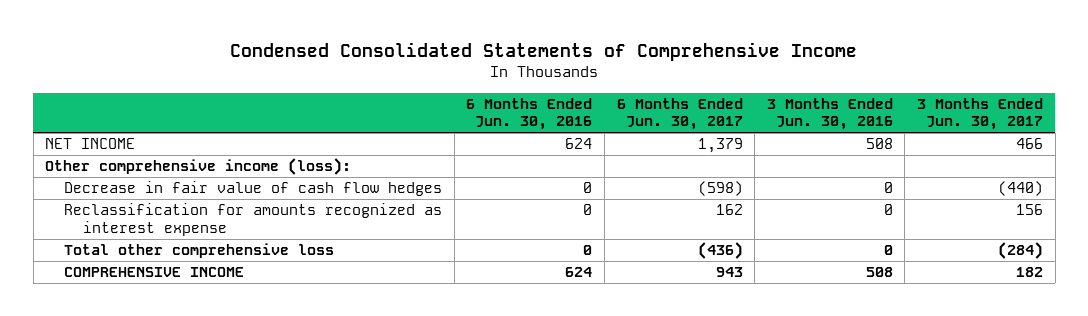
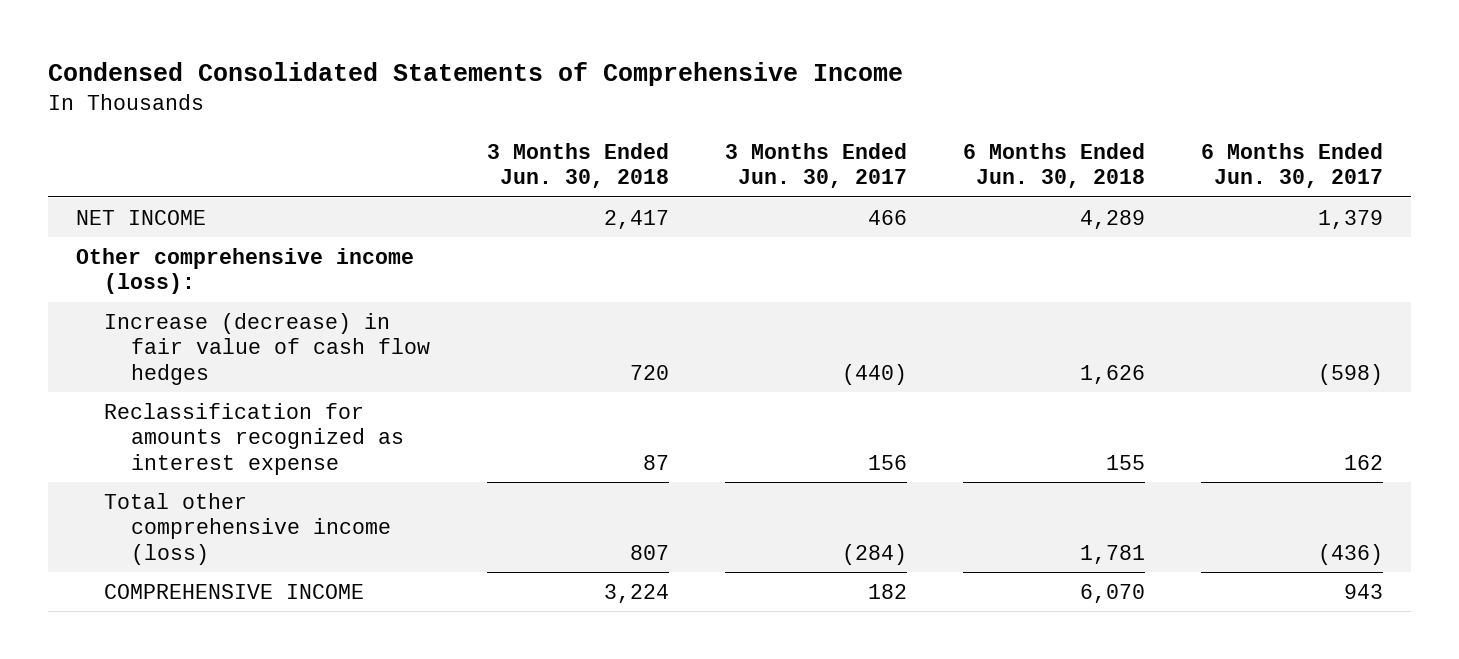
[466,97,593,131] 6 Months Ended Jun. 30, 2016 -> none
[766,97,893,131] 3 Months Ended Jun. 30, 2016 -> none
none -> [486,142,669,189] 3 Months Ended Jun. 30, 2018
none -> [962,142,1145,189] 6 Months Ended Jun. 30, 2018
[64,181,443,197] Decrease in fair value of cash flow hedges -> [103,312,431,385] Increase (decrease) in fair value of cash flow hedges
[64,243,335,259] Total other comprehensive loss -> [103,492,392,565] Total other comprehensive income (loss)

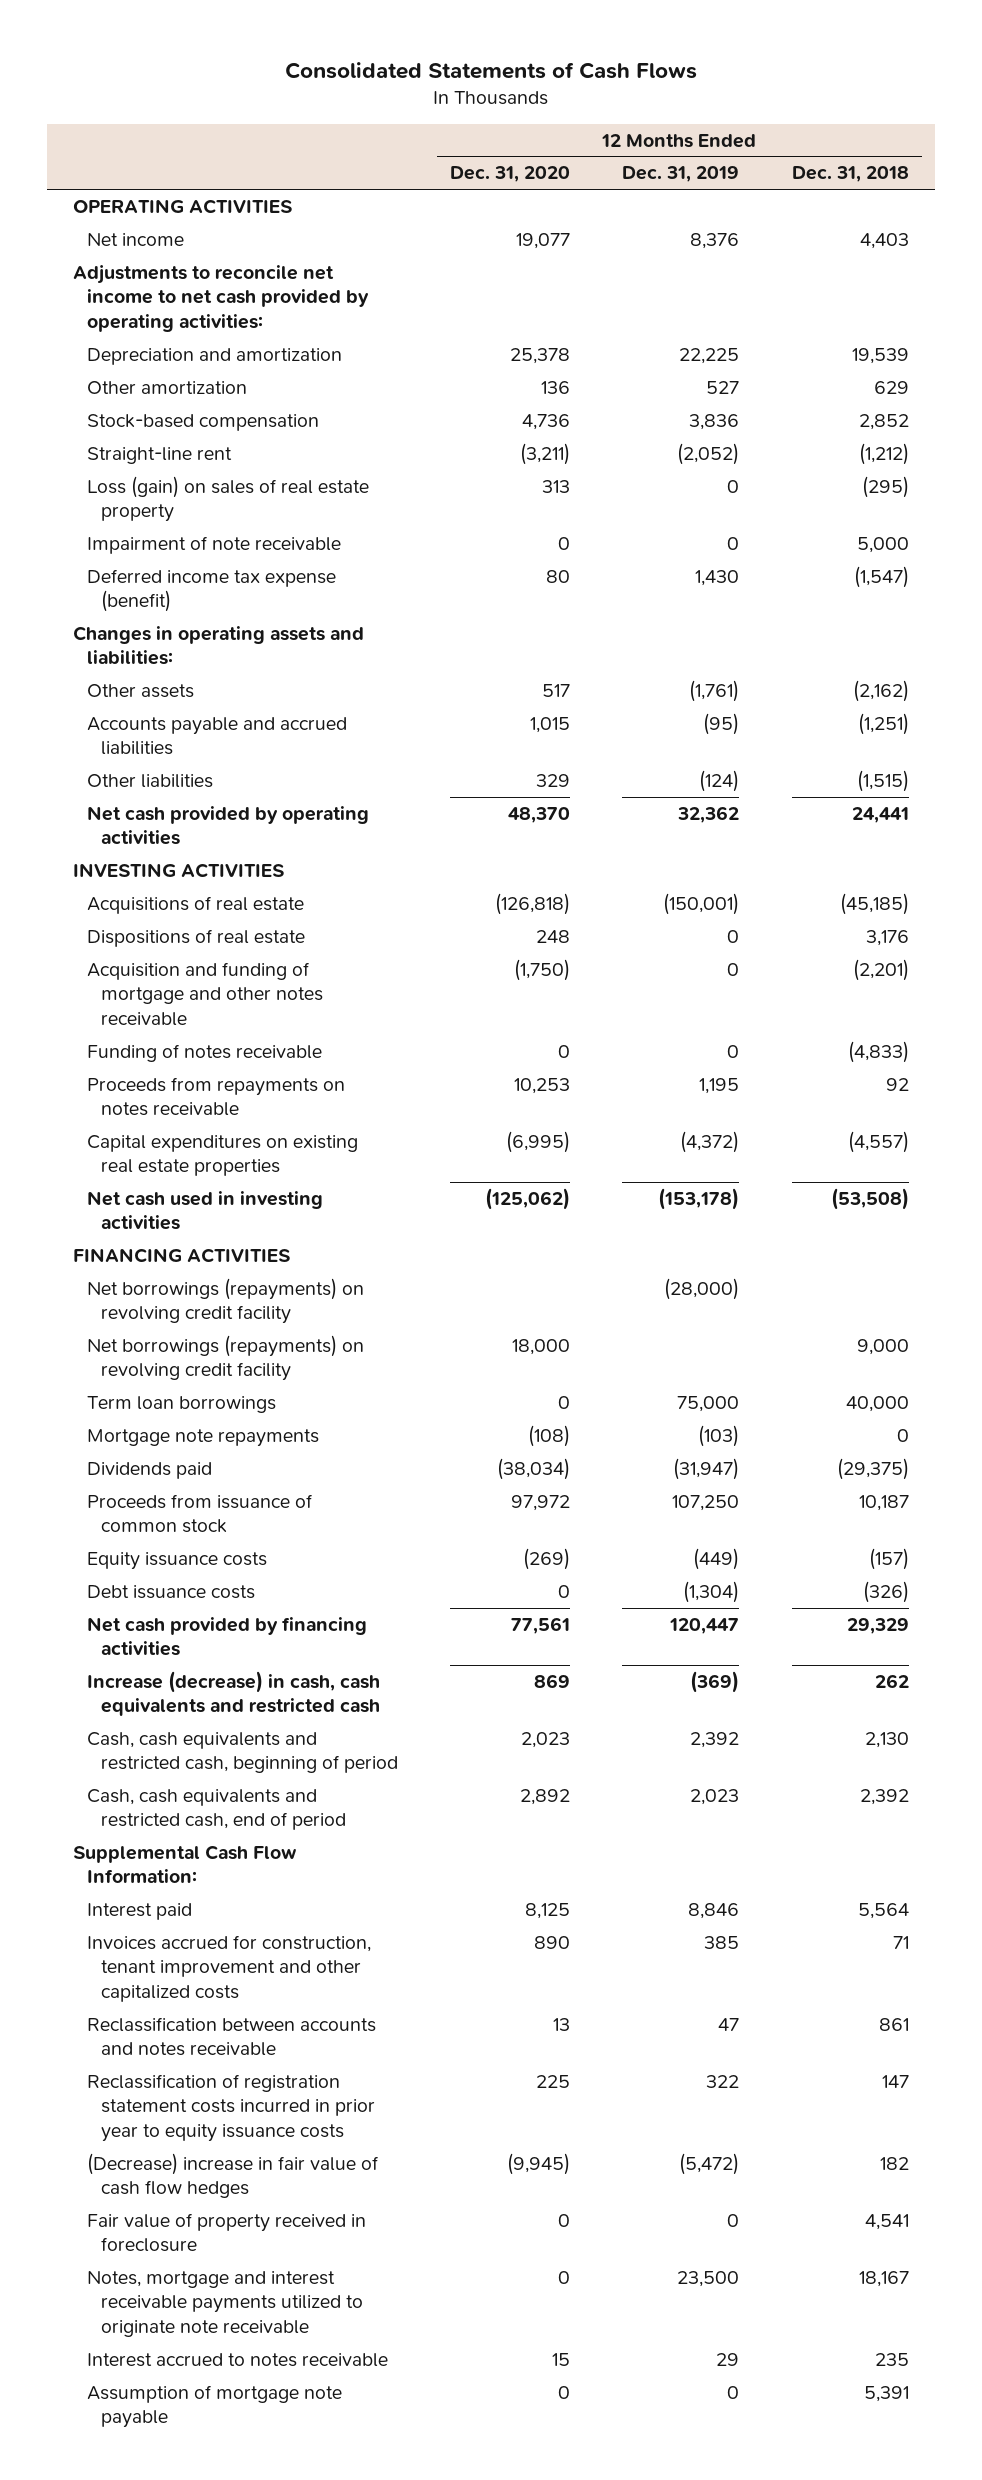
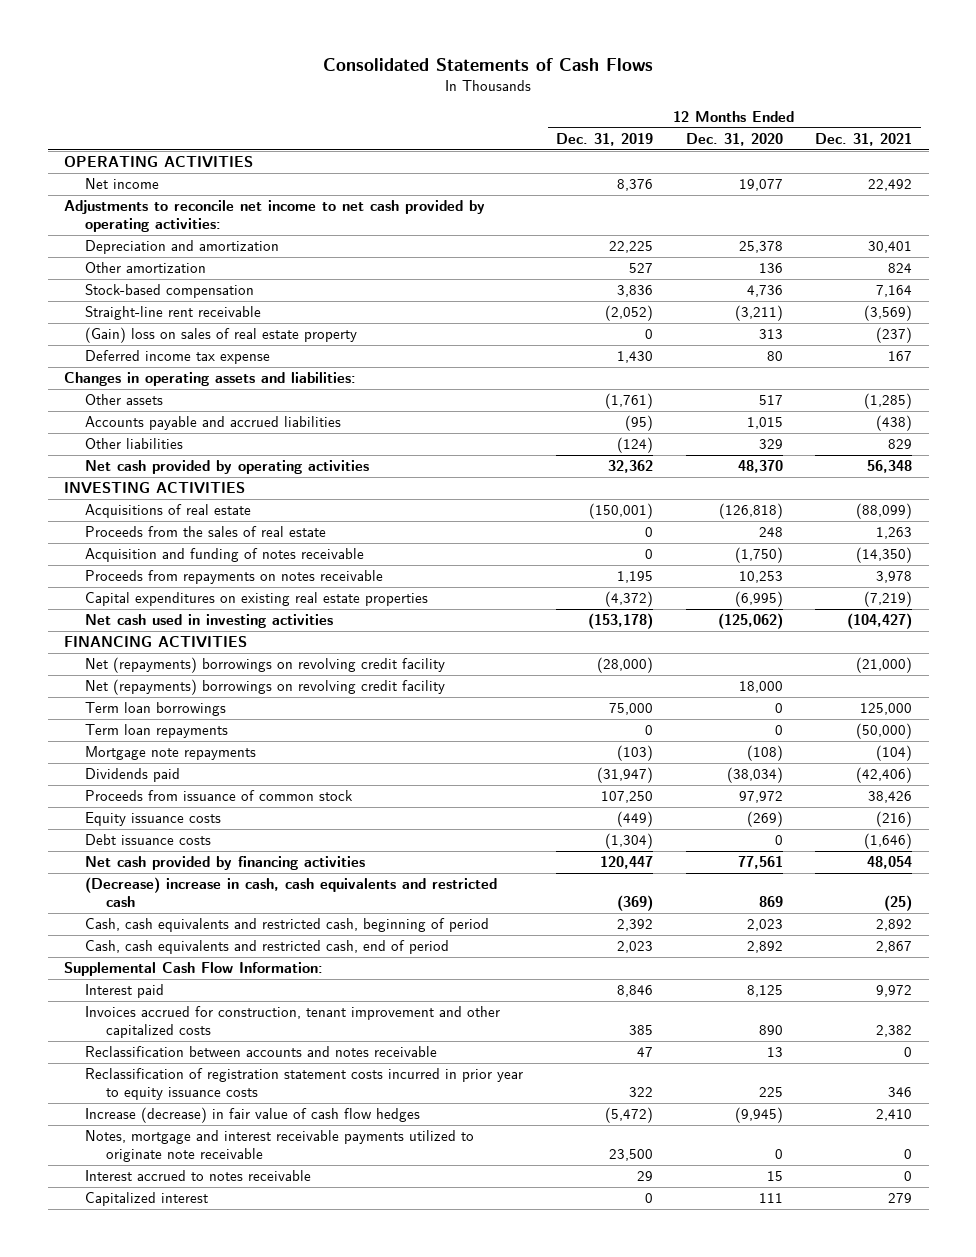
[791,166,909,183] Dec. 31, 2018 -> none
none -> [815,133,913,147] Dec. 31, 2021
[87,536,342,555] Impairment of note receivable -> none
[87,447,233,465] Straight-line rent -> [84,306,261,321] Straight-line rent receivable
[87,476,370,523] Loss (gain) on sales of real estate property -> [84,327,357,344] (Gain) loss on sales of real estate property
[87,569,337,613] Deferred income tax expense (benefit) -> [84,350,270,365] Deferred income tax expense
[87,1044,323,1063] Funding of notes receivable -> none
[87,929,306,948] Dispositions of real estate -> [84,526,326,538] Proceeds from the sales of real estate
[87,962,324,1026] Acquisition and funding of mortgage and other notes receivable -> [84,548,364,563] Acquisition and funding of notes receivable
[87,1278,365,1325] Net borrowings (repayments) on revolving credit facility -> [84,657,445,674] Net (repayments) borrowings on revolving credit facility
[87,1335,365,1382] Net borrowings (repayments) on revolving credit facility -> [84,679,445,696] Net (repayments) borrowings on revolving credit facility
none -> [84,724,228,739] Term loan repayments
[87,1671,381,1717] Increase (decrease) in cash, cash equivalents and restricted cash -> [84,877,497,907] (Decrease) increase in cash, cash equivalents and restricted cash
[87,2213,367,2253] Fair value of property received in foreclosure -> none
[87,2153,380,2199] (Decrease) increase in fair value of cash flow hedges -> [84,1107,420,1124] Increase (decrease) in fair value of cash flow hedges
[87,2385,343,2429] Assumption of mortgage note payable -> none
none -> [84,1192,208,1207] Capitalized interest

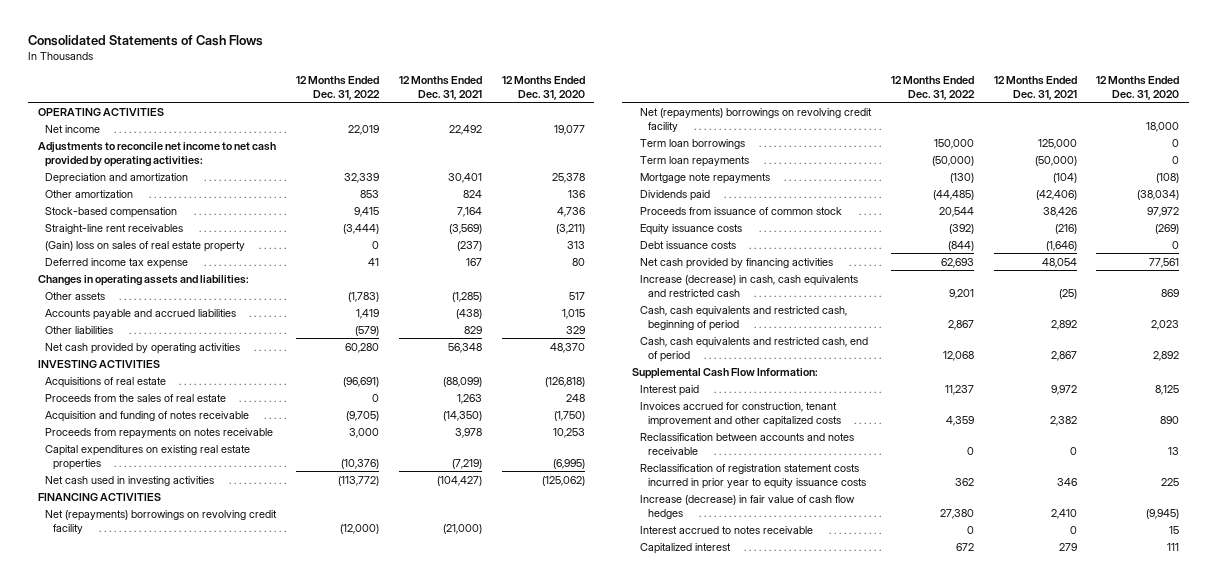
[555,133,653,147] Dec. 31, 2019 -> none
none -> [296,75,381,100] 12 Months Ended Dec. 31, 2022
[84,306,261,321] Straight-line rent receivable -> [45,223,184,234] Straight-line rent receivables
[84,877,497,907] (Decrease) increase in cash, cash equivalents and restricted cash -> [640,274,859,297] Increase (decrease) in cash, cash equivalents and restricted cash
[84,1130,474,1162] Notes, mortgage and interest receivable payments utilized to originate note receivable -> none

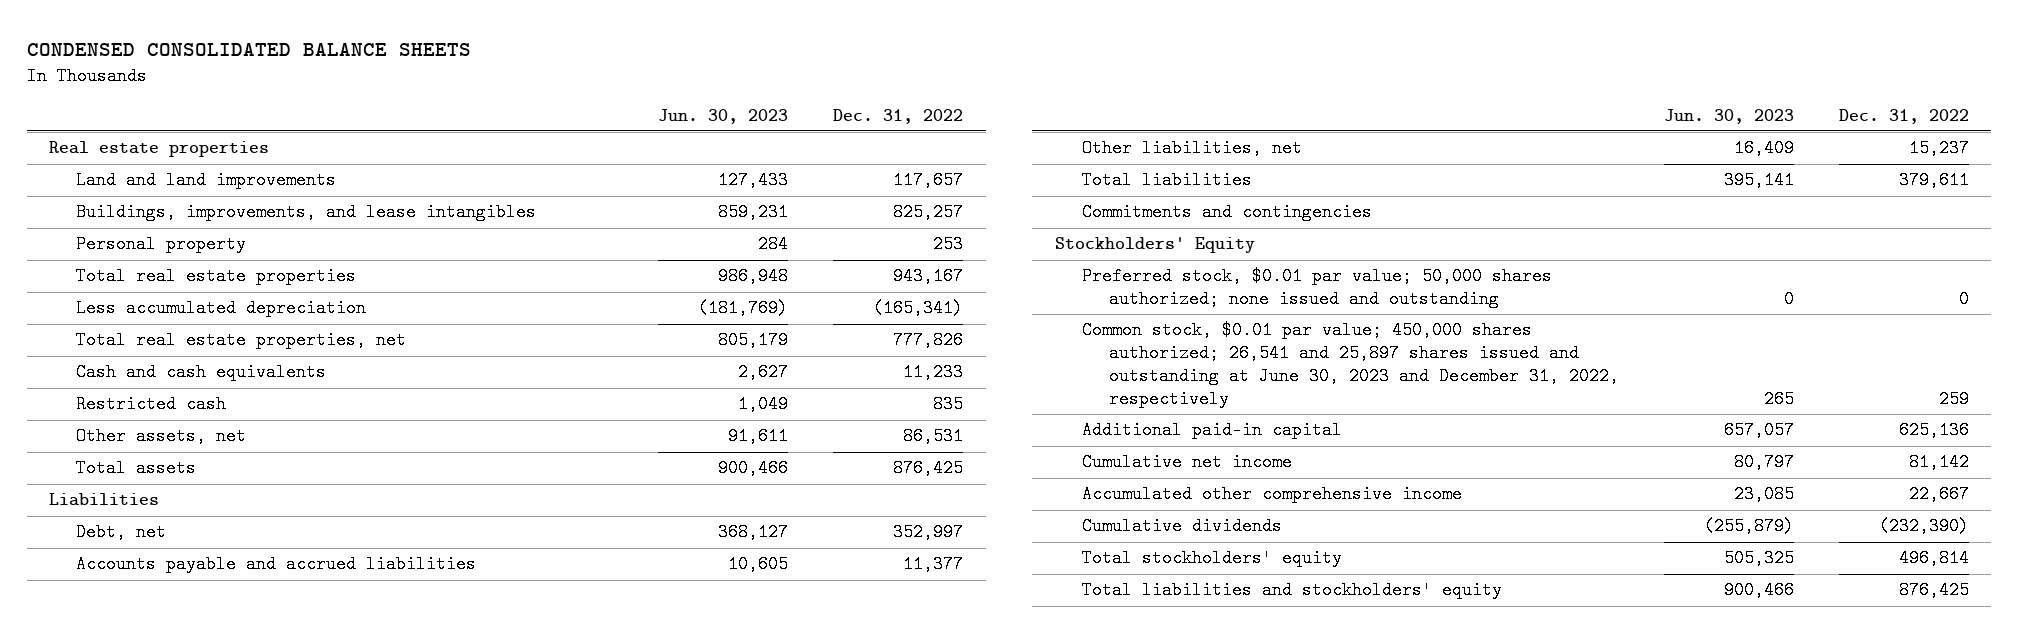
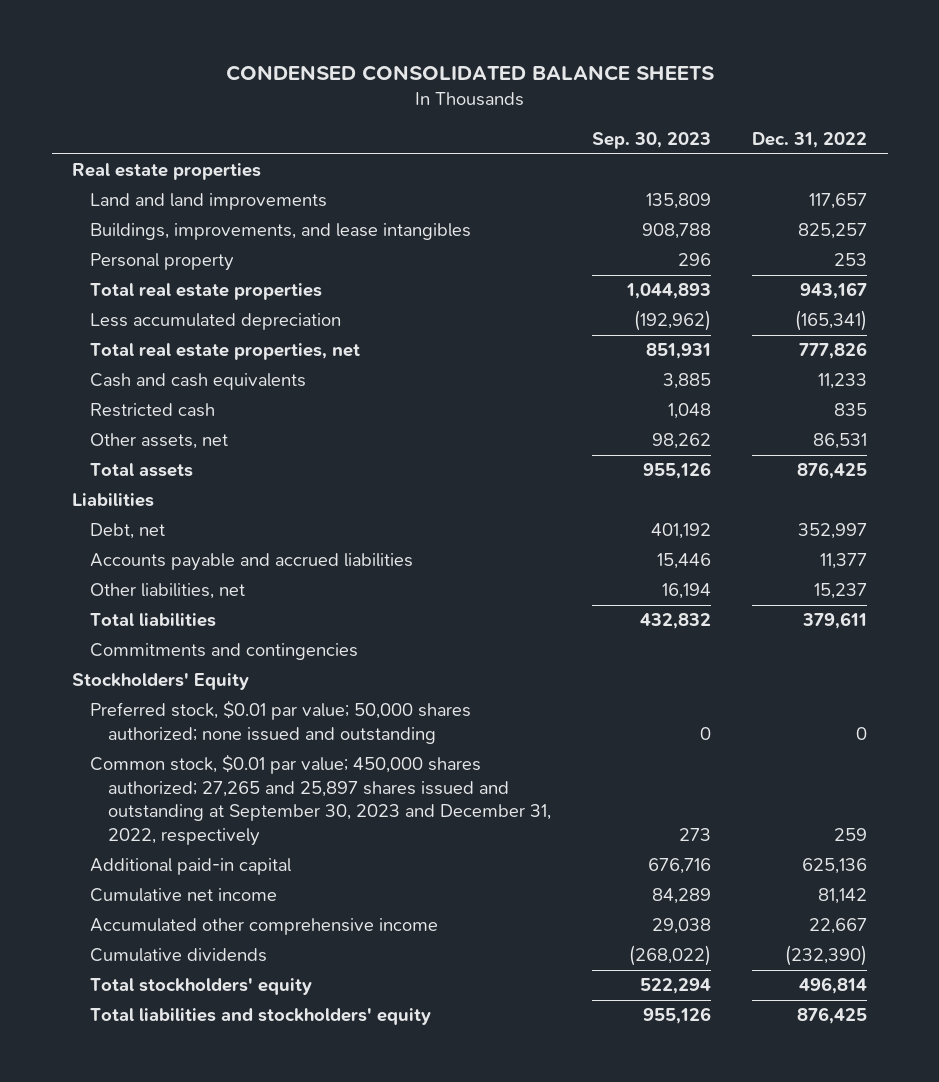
[658,108,789,124] Jun. 30, 2023 -> none
none -> [591,131,711,149] Sep. 30, 2023
[1081,321,1619,409] Common stock, $0.01 par value; 450,000 shares authorized; 26,541 and 25,897 shares issued and outstanding at June 30, 2023 and December 31, 2022, respectively -> [90,754,551,847] Common stock, $0.01 par value; 450,000 shares authorized; 27,265 and 25,897 shares issued and outstanding at September 30, 2023 and December 31, 2022, respectively

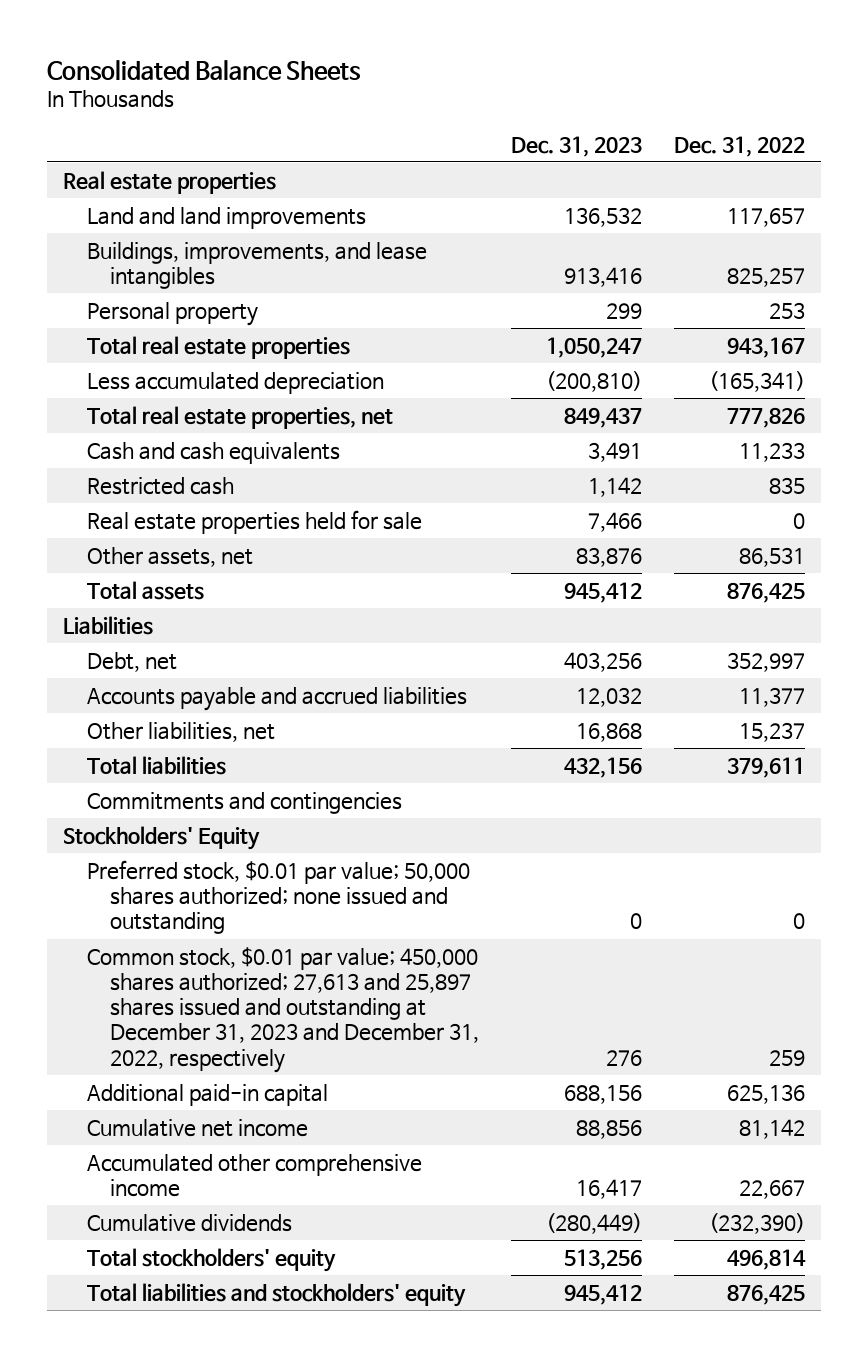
[225,65,714,82] CONDENSED CONSOLIDATED BALANCE SHEETS -> [46,59,361,81] Consolidated Balance Sheets
[591,131,711,149] Sep. 30, 2023 -> none
none -> [511,135,643,157] Dec. 31, 2023
none -> [86,509,422,534] Real estate properties held for sale
[90,754,551,847] Common stock, $0.01 par value; 450,000 shares authorized; 27,265 and 25,897 shares issued and outstanding at September 30, 2023 and December 31, 2022, respectively -> [86,946,480,1073] Common stock, $0.01 par value; 450,000 shares authorized; 27,613 and 25,897 shares issued and outstanding at December 31, 2023 and December 31, 2022, respectively

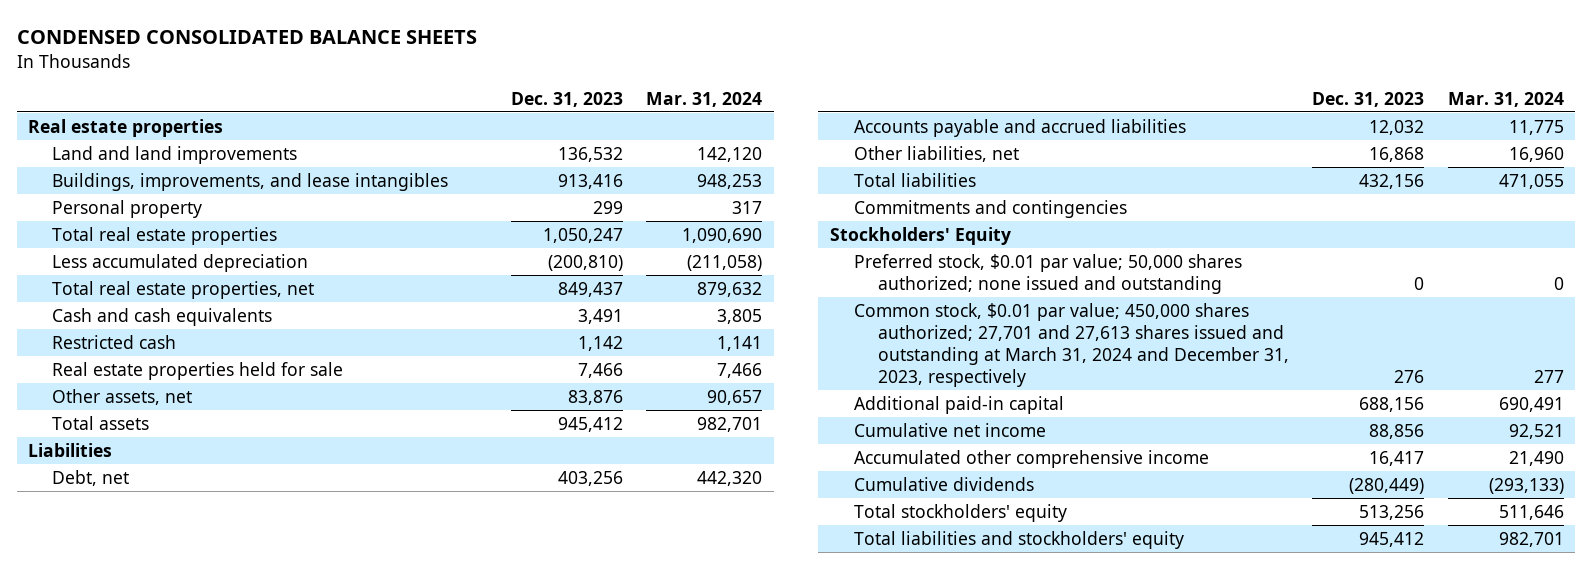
[46,59,361,81] Consolidated Balance Sheets -> [16,29,477,44] CONDENSED CONSOLIDATED BALANCE SHEETS
[674,135,806,157] Dec. 31, 2022 -> none
none -> [646,91,763,107] Mar. 31, 2024
[86,946,480,1073] Common stock, $0.01 par value; 450,000 shares authorized; 27,613 and 25,897 shares issued and outstanding at December 31, 2023 and December 31, 2022, respectively -> [853,302,1289,388] Common stock, $0.01 par value; 450,000 shares authorized; 27,701 and 27,613 shares issued and outstanding at March 31, 2024 and December 31, 2023, respectively

